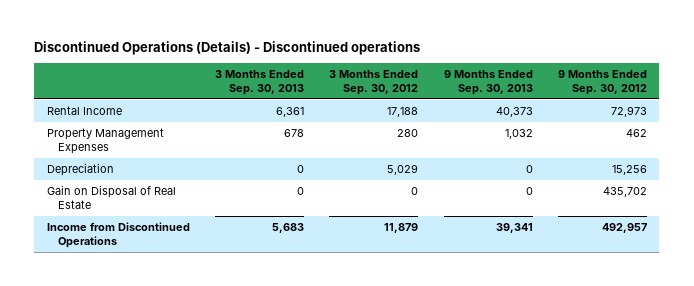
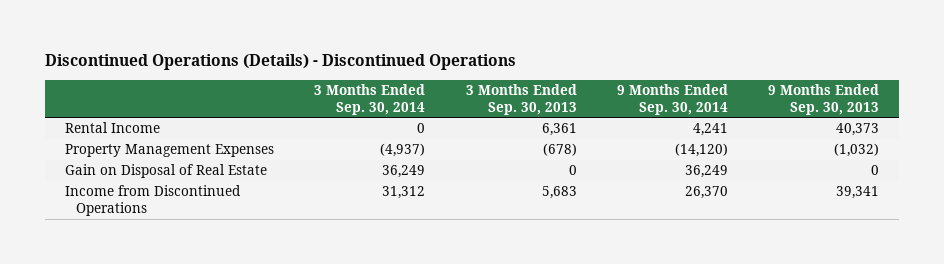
[34,40,421,55] Discontinued Operations (Details) - Discontinued operations -> [44,53,516,70] Discontinued Operations (Details) - Discontinued Operations
[329,70,419,95] 3 Months Ended Sep. 30, 2012 -> none
[557,70,647,95] 9 Months Ended Sep. 30, 2012 -> none
none -> [314,83,426,115] 3 Months Ended Sep. 30, 2014
none -> [616,83,728,115] 9 Months Ended Sep. 30, 2014
[46,163,114,177] Depreciation -> none
[284,129,305,138] 678 -> [542,143,577,157] (678)
[504,129,533,140] 1,032 -> [833,143,879,158] (1,032)

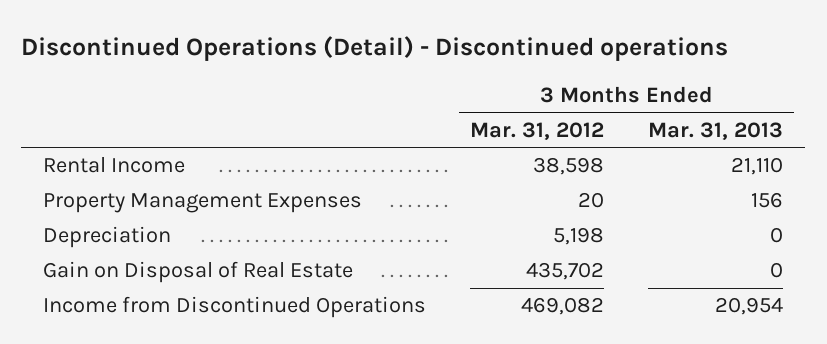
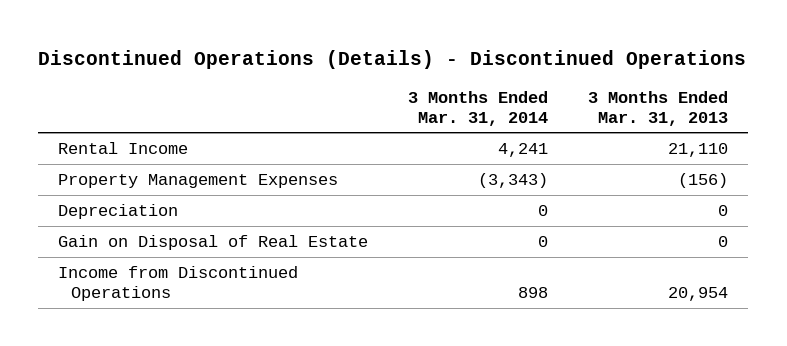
[21,36,729,62] Discontinued Operations (Detail) - Discontinued operations -> [38,49,747,69] Discontinued Operations (Details) - Discontinued Operations
[470,121,605,140] Mar. 31, 2012 -> none
none -> [408,90,549,126] 3 Months Ended Mar. 31, 2014
[751,192,784,209] 156 -> [678,173,729,189] (156)

